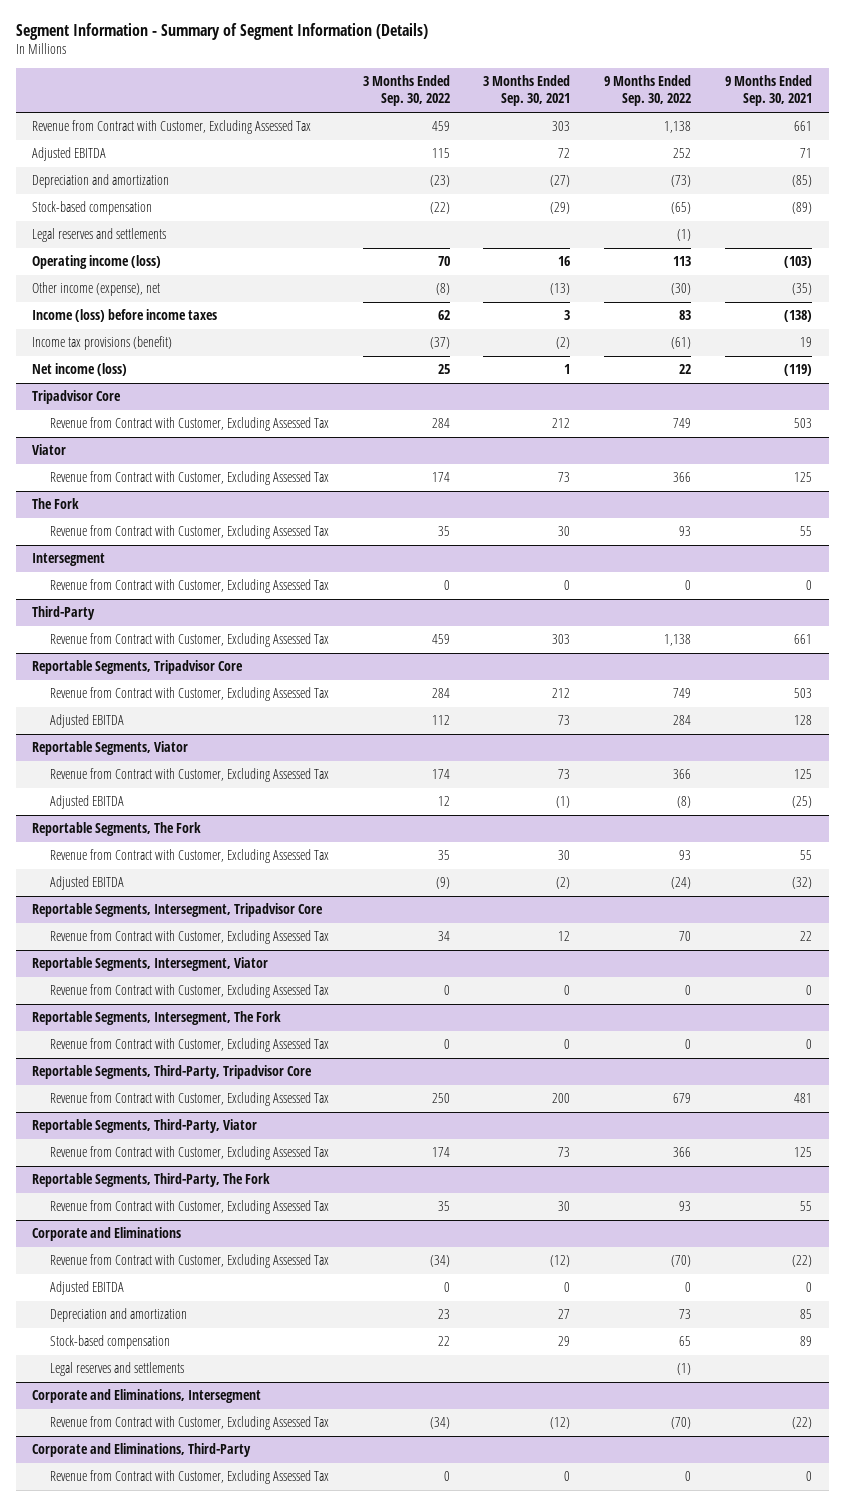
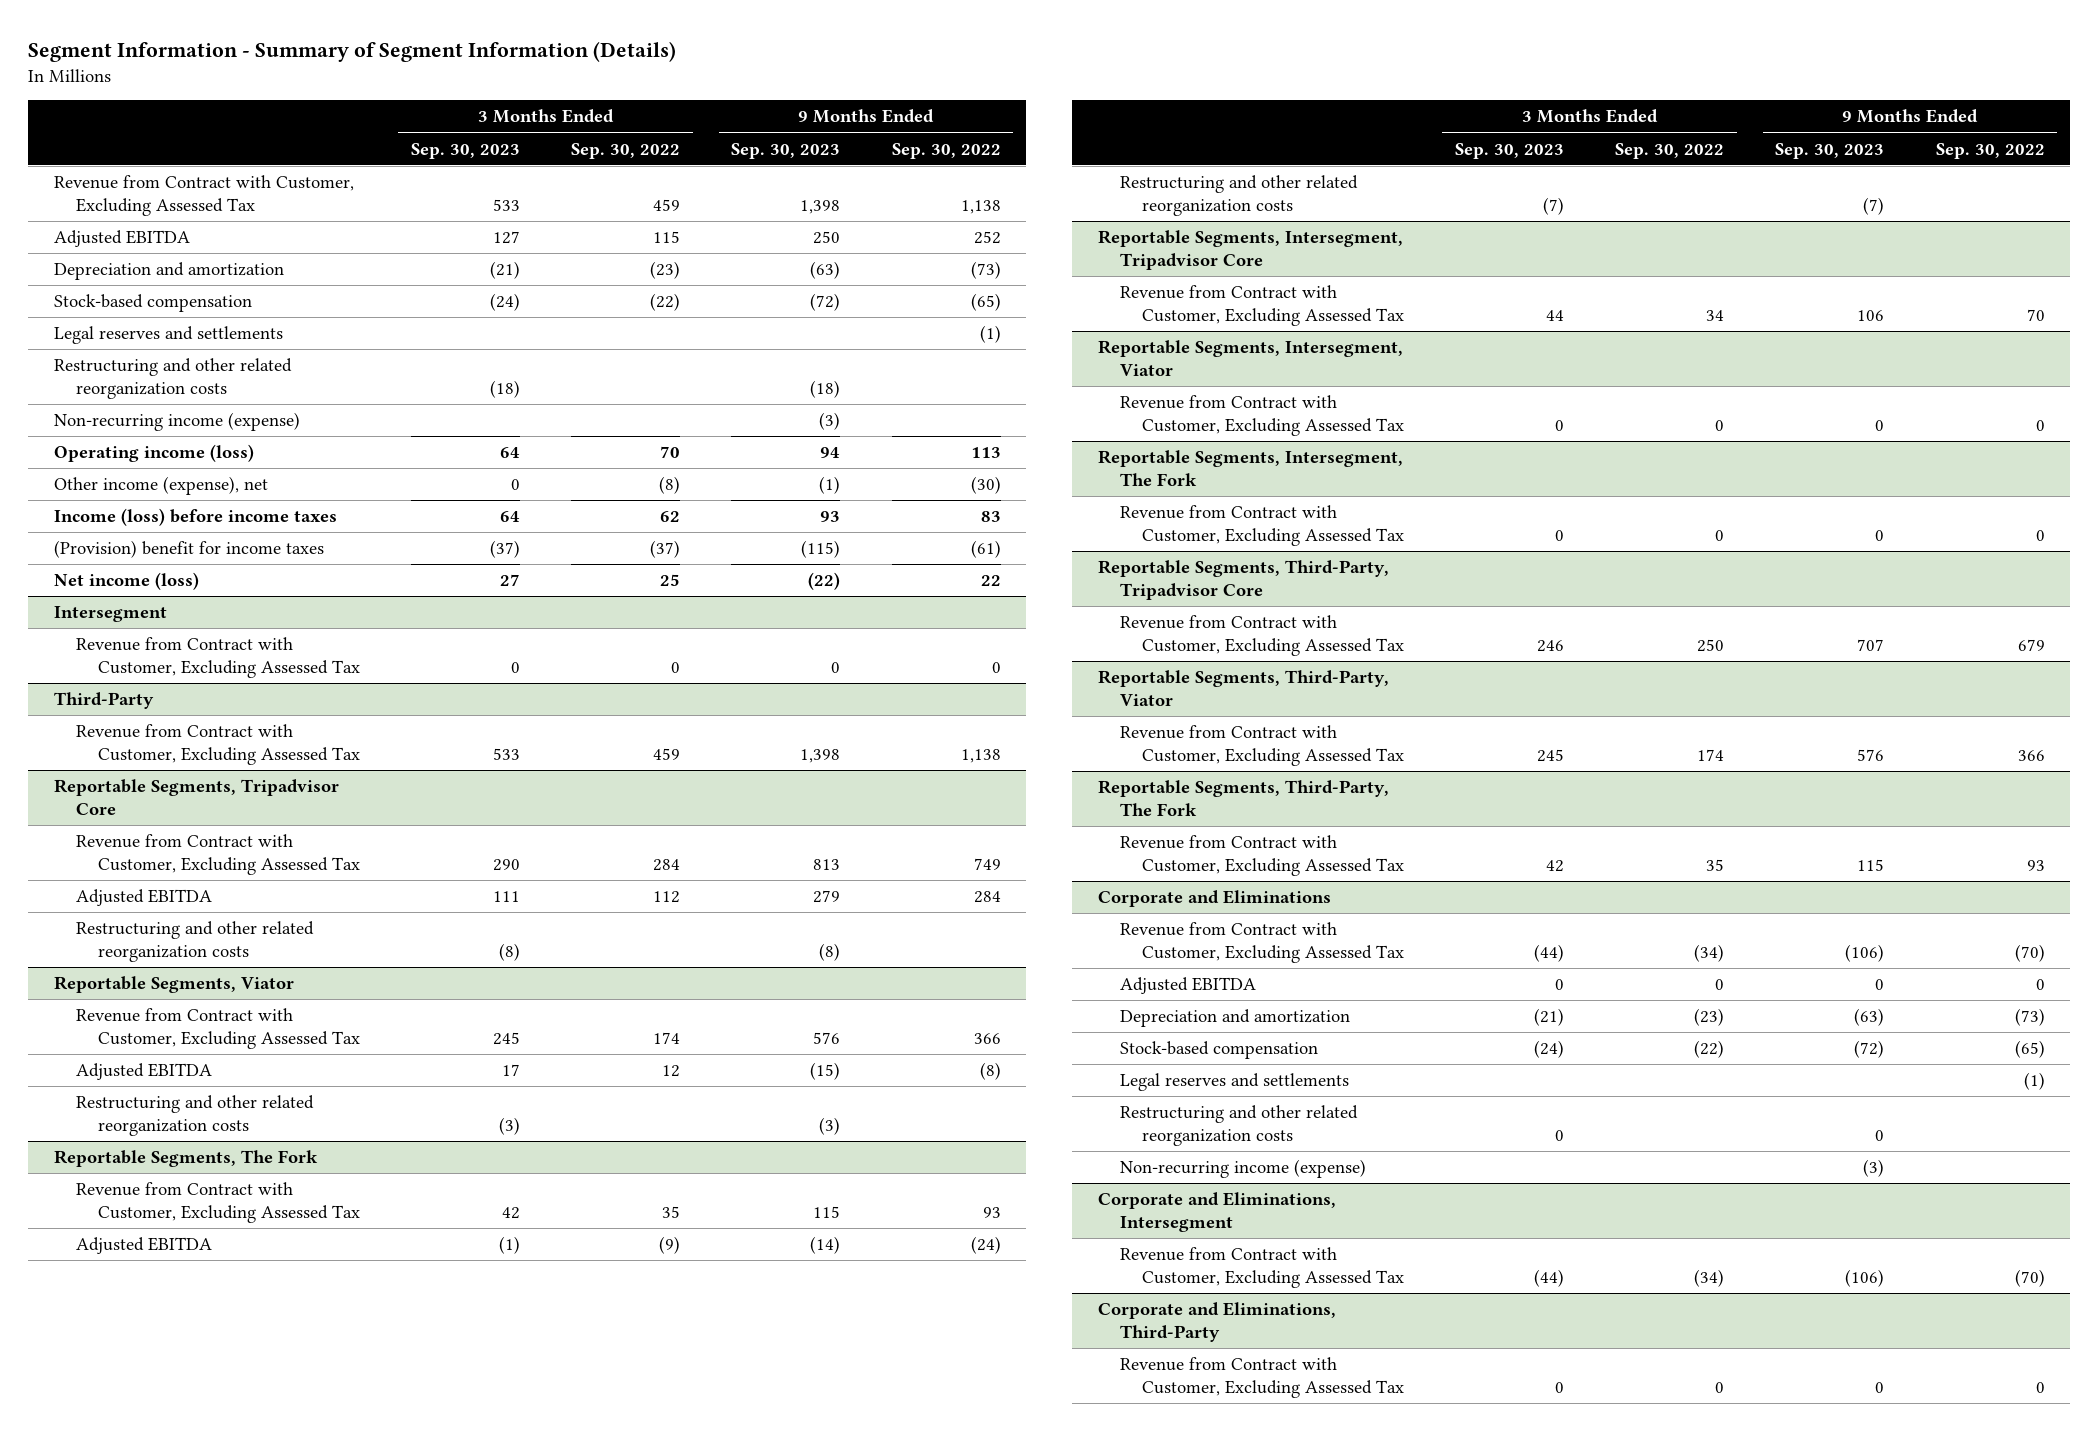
[483,75,571,107] 3 Months Ended Sep. 30, 2021 -> none
[724,75,812,107] 9 Months Ended Sep. 30, 2021 -> none
none -> [411,142,521,159] Sep. 30, 2023
none -> [731,142,841,159] Sep. 30, 2023
none -> [53,358,292,399] Restructuring and other related reorganization costs
none -> [53,412,300,432] Non-recurring income (expense)
[32,336,173,351] Income tax provisions (benefit) -> [53,540,324,559] (Provision) benefit for income taxes
[32,390,122,405] Tripadvisor Core -> none
[49,417,329,432] Revenue from Contract with Customer, Excluding Assessed Tax -> none
[32,444,67,456] Viator -> none
[49,471,329,486] Revenue from Contract with Customer, Excluding Assessed Tax -> none
[32,498,80,510] The Fork -> none
[49,525,329,540] Revenue from Contract with Customer, Excluding Assessed Tax -> none
none -> [75,921,314,962] Restructuring and other related reorganization costs
none -> [75,1095,314,1136] Restructuring and other related reorganization costs
none -> [1119,175,1358,216] Restructuring and other related reorganization costs
[437,1309,450,1320] 23 -> [1694,1008,1725,1027] (23)
[679,1309,692,1320] 73 -> [2014,1008,2045,1027] (73)
[437,1336,450,1347] 22 -> [1694,1040,1725,1059] (22)
[679,1336,692,1347] 65 -> [2014,1040,2045,1059] (65)
none -> [1119,1105,1358,1146] Restructuring and other related reorganization costs
none -> [1119,1159,1366,1179] Non-recurring income (expense)

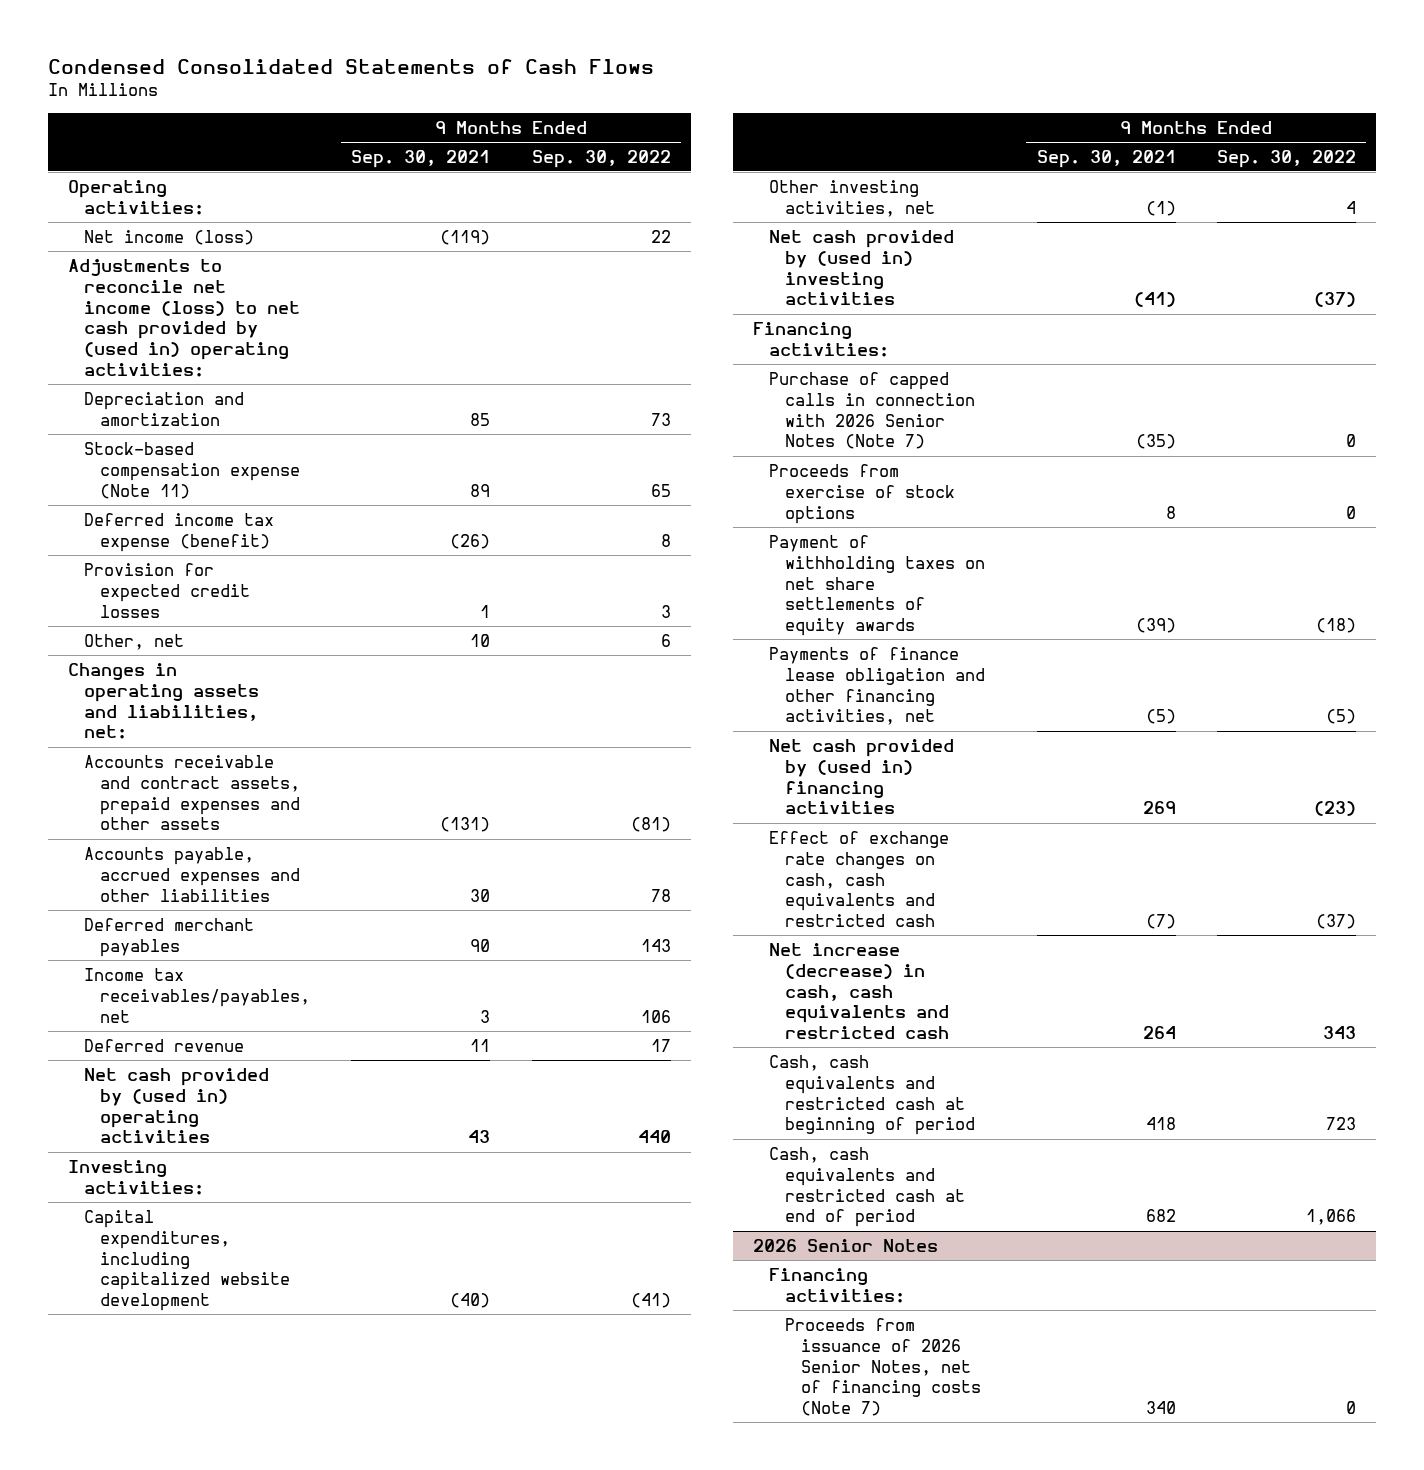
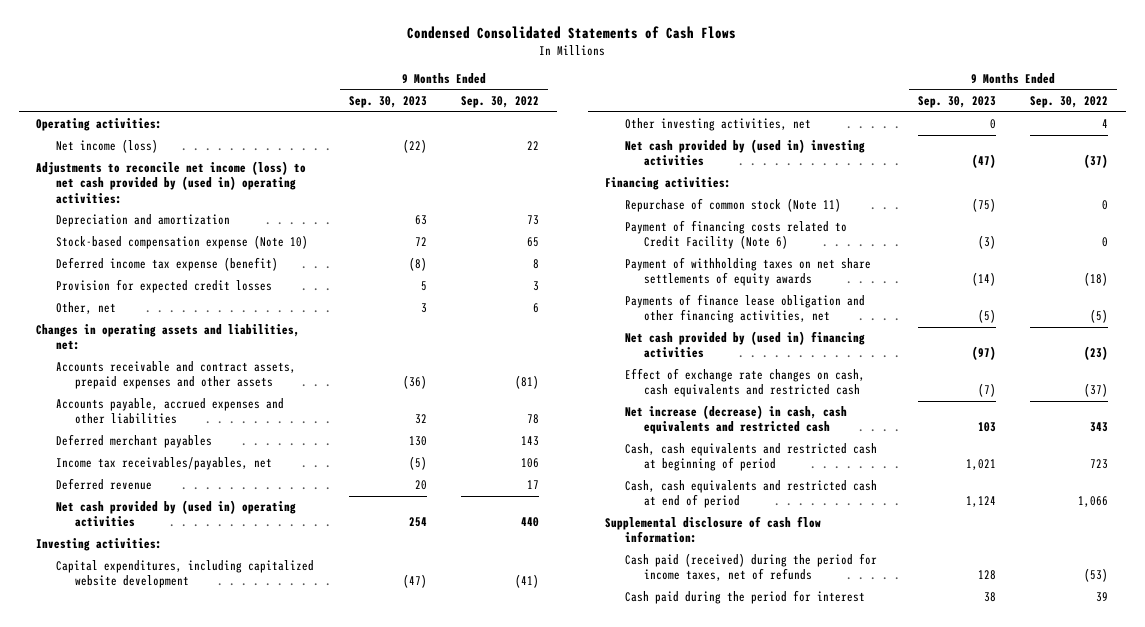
[351,149,491,168] Sep. 30, 2021 -> none
none -> [348,96,427,109] Sep. 30, 2023
[84,441,301,499] Stock-based compensation expense (Note 11) -> [55,235,308,250] Stock-based compensation expense (Note 10)
[769,371,976,450] Purchase of capped calls in connection with 2026 Senior Notes (Note 7) -> none
[769,463,956,524] Proceeds from exercise of stock options -> none
none -> [624,198,841,213] Repurchase of common stock (Note 11)
none -> [624,220,847,250] Payment of financing costs related to Credit Facility (Note 6)
[753,1238,939,1252] 2026 Senior Notes -> none
[769,1267,906,1303] Financing activities: -> none
[785,1317,982,1417] Proceeds from issuance of 2026 Senior Notes, net of financing costs (Note 7) -> none
none -> [605,516,822,544] Supplemental disclosure of cash flow information:
none -> [624,553,877,582] Cash paid (received) during the period for income taxes, net of refunds
none -> [624,590,865,605] Cash paid during the period for interest

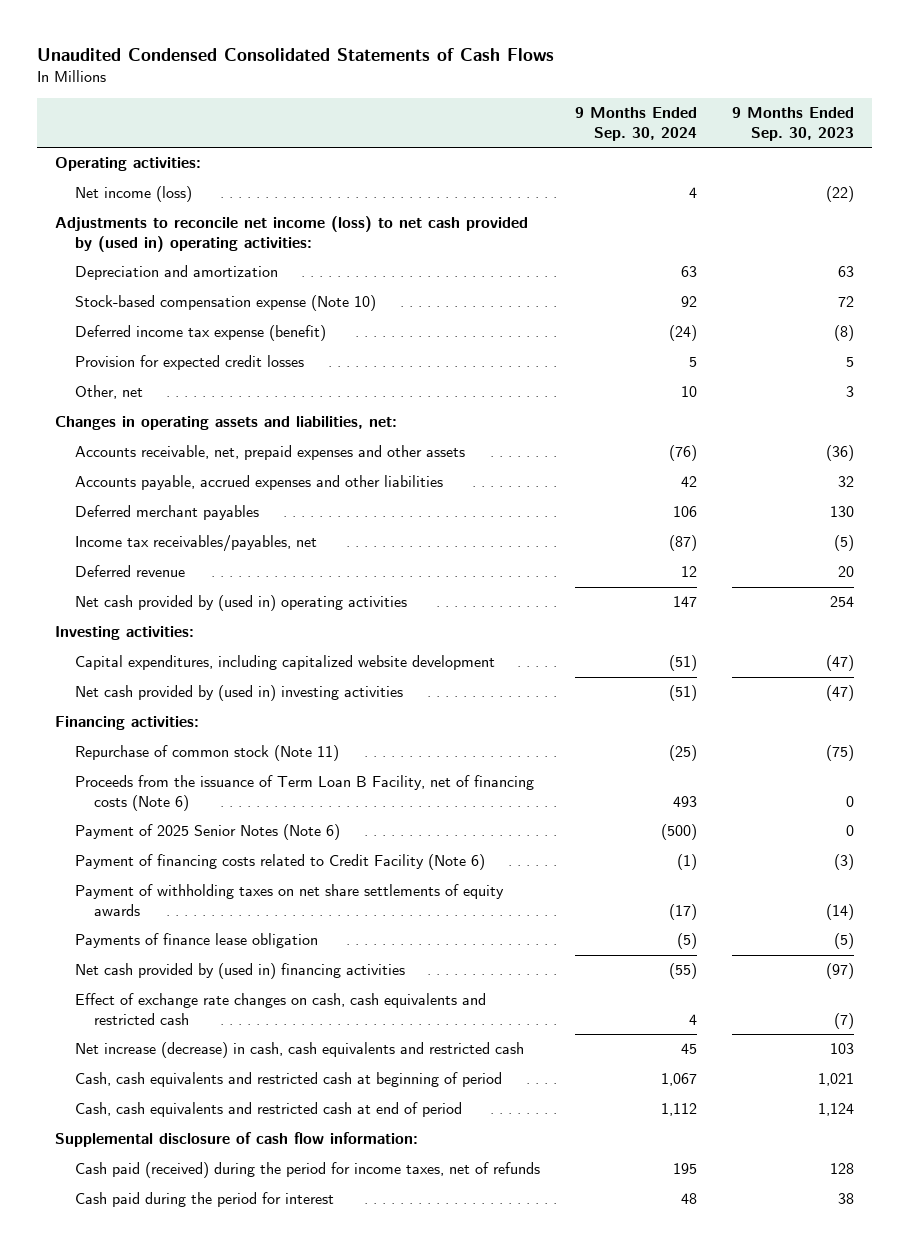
[407,26,737,40] Condensed Consolidated Statements of Cash Flows -> [37,48,555,62] Unaudited Condensed Consolidated Statements of Cash Flows
[461,96,540,109] Sep. 30, 2022 -> none
none -> [574,107,697,141] 9 Months Ended Sep. 30, 2024
[55,361,296,390] Accounts receivable and contract assets, prepaid expenses and other assets -> [74,445,465,461] Accounts receivable, net, prepaid expenses and other assets
[624,118,811,132] Other investing activities, net -> none
none -> [74,775,534,811] Proceeds from the issuance of Term Loan B Facility, net of financing costs (Note 6)
none -> [74,824,340,841] Payment of 2025 Senior Notes (Note 6)
[624,294,865,324] Payments of finance lease obligation and other financing activities, net -> [74,933,318,949] Payments of finance lease obligation

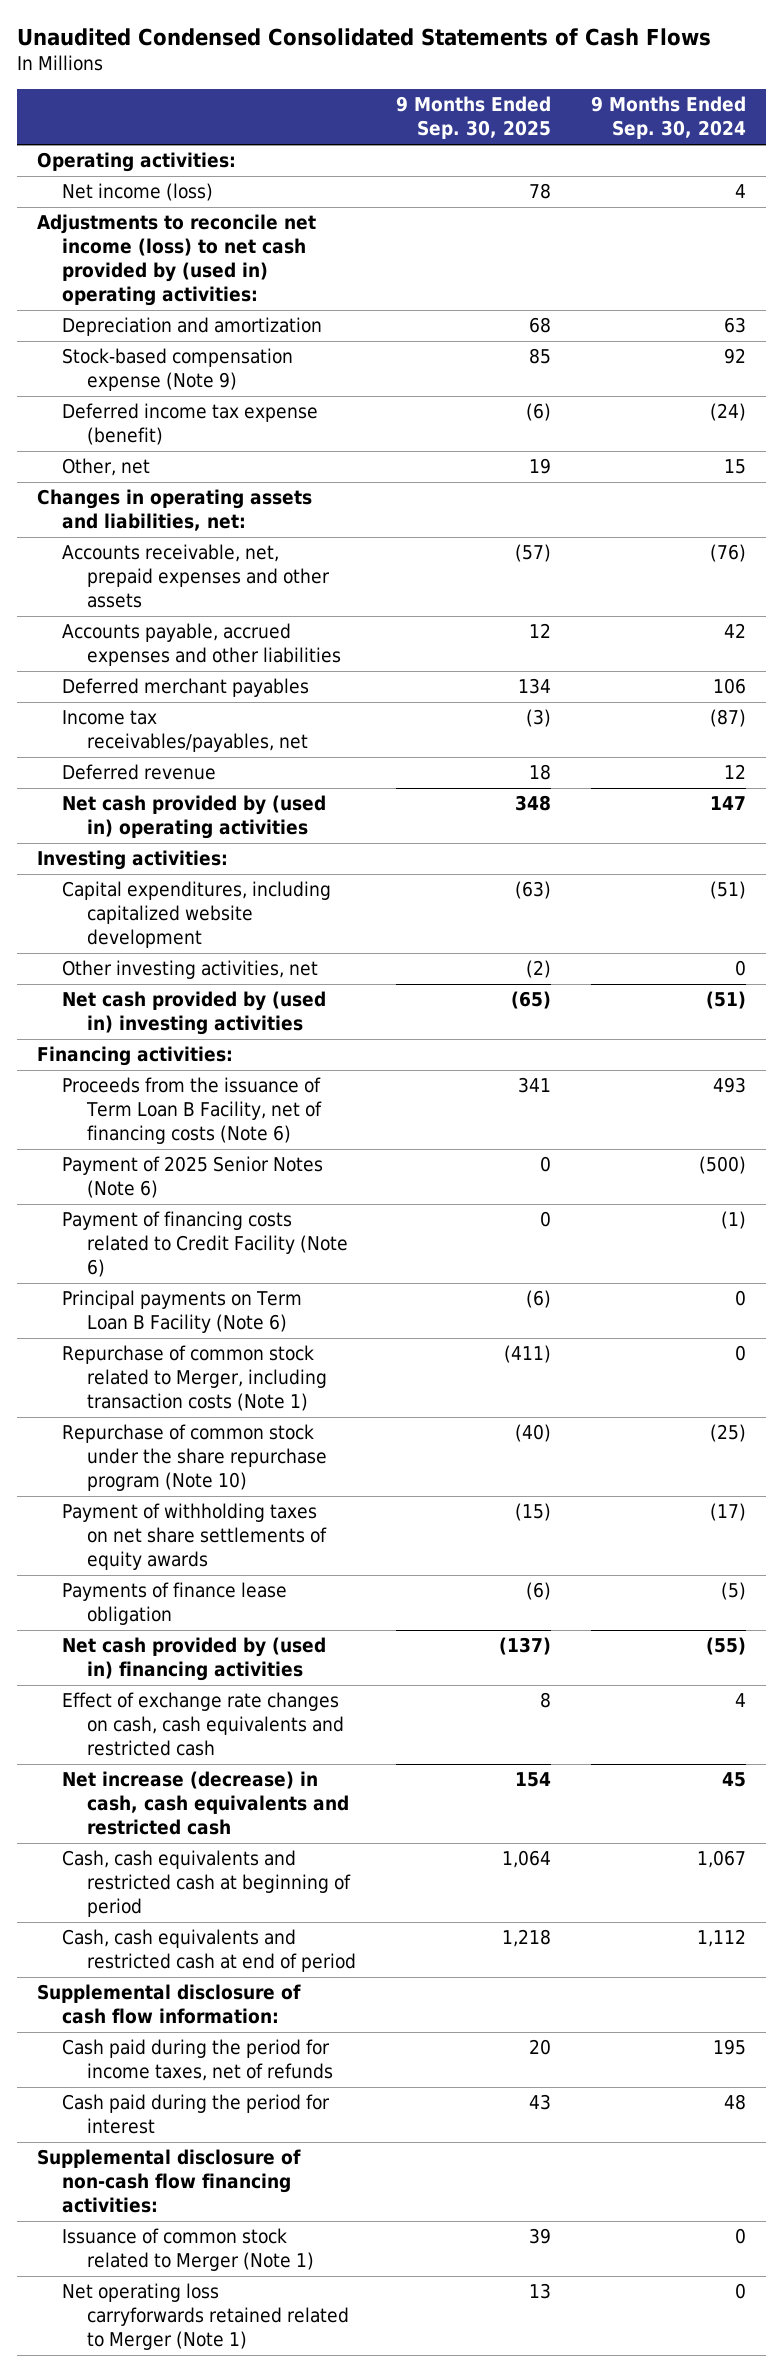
[732,107,855,141] 9 Months Ended Sep. 30, 2023 -> none
none -> [395,96,551,140] 9 Months Ended Sep. 30, 2025
[74,295,376,312] Stock-based compensation expense (Note 10) -> [61,348,293,392] Stock-based compensation expense (Note 9)
[74,355,304,371] Provision for expected credit losses -> none
[680,386,697,398] 10 -> [723,459,746,475] 15
none -> [61,960,318,980] Other investing activities, net
[74,745,339,762] Repurchase of common stock (Note 11) -> none
none -> [61,1290,302,1334] Principal payments on Term Loan B Facility (Note 6)
none -> [61,1345,327,1412] Repurchase of common stock related to Merger, including transaction costs (Note 1)
none -> [61,1424,327,1492] Repurchase of common stock under the share repurchase program (Note 10)
[74,1162,540,1179] Cash paid (received) during the period for income taxes, net of refunds -> [61,2039,333,2082] Cash paid during the period for income taxes, net of refunds
none -> [36,2149,301,2214] Supplemental disclosure of non-cash flow financing activities:
none -> [61,2228,314,2272] Issuance of common stock related to Merger (Note 1)
none -> [61,2283,349,2351] Net operating loss carryforwards retained related to Merger (Note 1)

